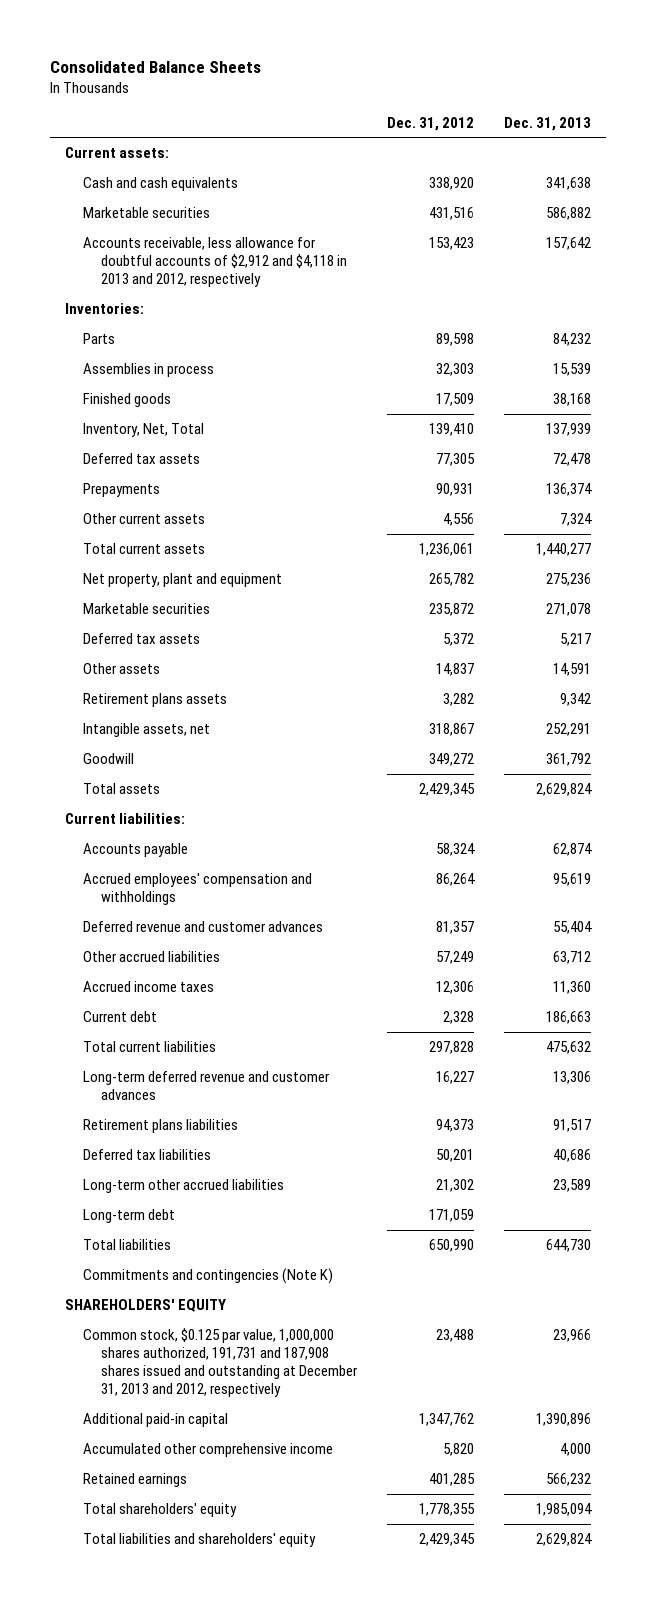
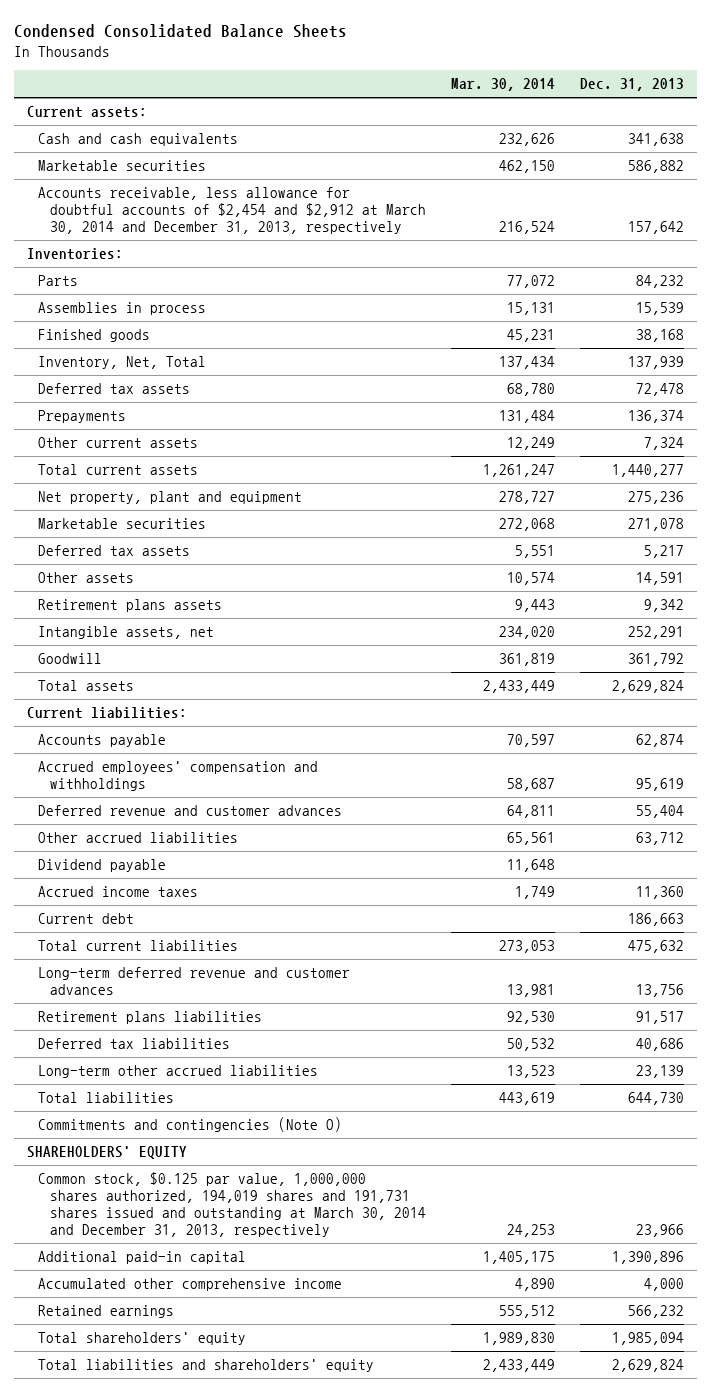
[49,60,261,73] Consolidated Balance Sheets -> [14,24,348,39] Condensed Consolidated Balance Sheets
[387,116,475,131] Dec. 31, 2012 -> none
none -> [451,78,556,92] Mar. 30, 2014
[82,237,347,288] Accounts receivable, less allowance for doubtful accounts of $2,912 and $4,118 in 2013 and 2012, respectively -> [38,187,426,235] Accounts receivable, less allowance for doubtful accounts of $2,454 and $2,912 at March 30, 2014 and December 31, 2013, respectively
none -> [38,859,167,873] Dividend payable
[553,1071,592,1085] 13,306 -> [636,984,685,998] 13,756
[82,1209,175,1224] Long-term debt -> none
[553,1179,592,1193] 23,589 -> [636,1065,685,1079] 23,139
[82,1268,333,1285] Commitments and contingencies (Note K) -> [38,1117,343,1133] Commitments and contingencies (Note O)
[82,1328,358,1398] Common stock, $0.125 par value, 1,000,000 shares authorized, 191,731 and 187,908 shares issued and outstanding at December 31, 2013 and 2012, respectively -> [38,1172,426,1238] Common stock, $0.125 par value, 1,000,000 shares authorized, 194,019 shares and 191,731 shares issued and outstanding at March 30, 2014 and December 31, 2013, respectively

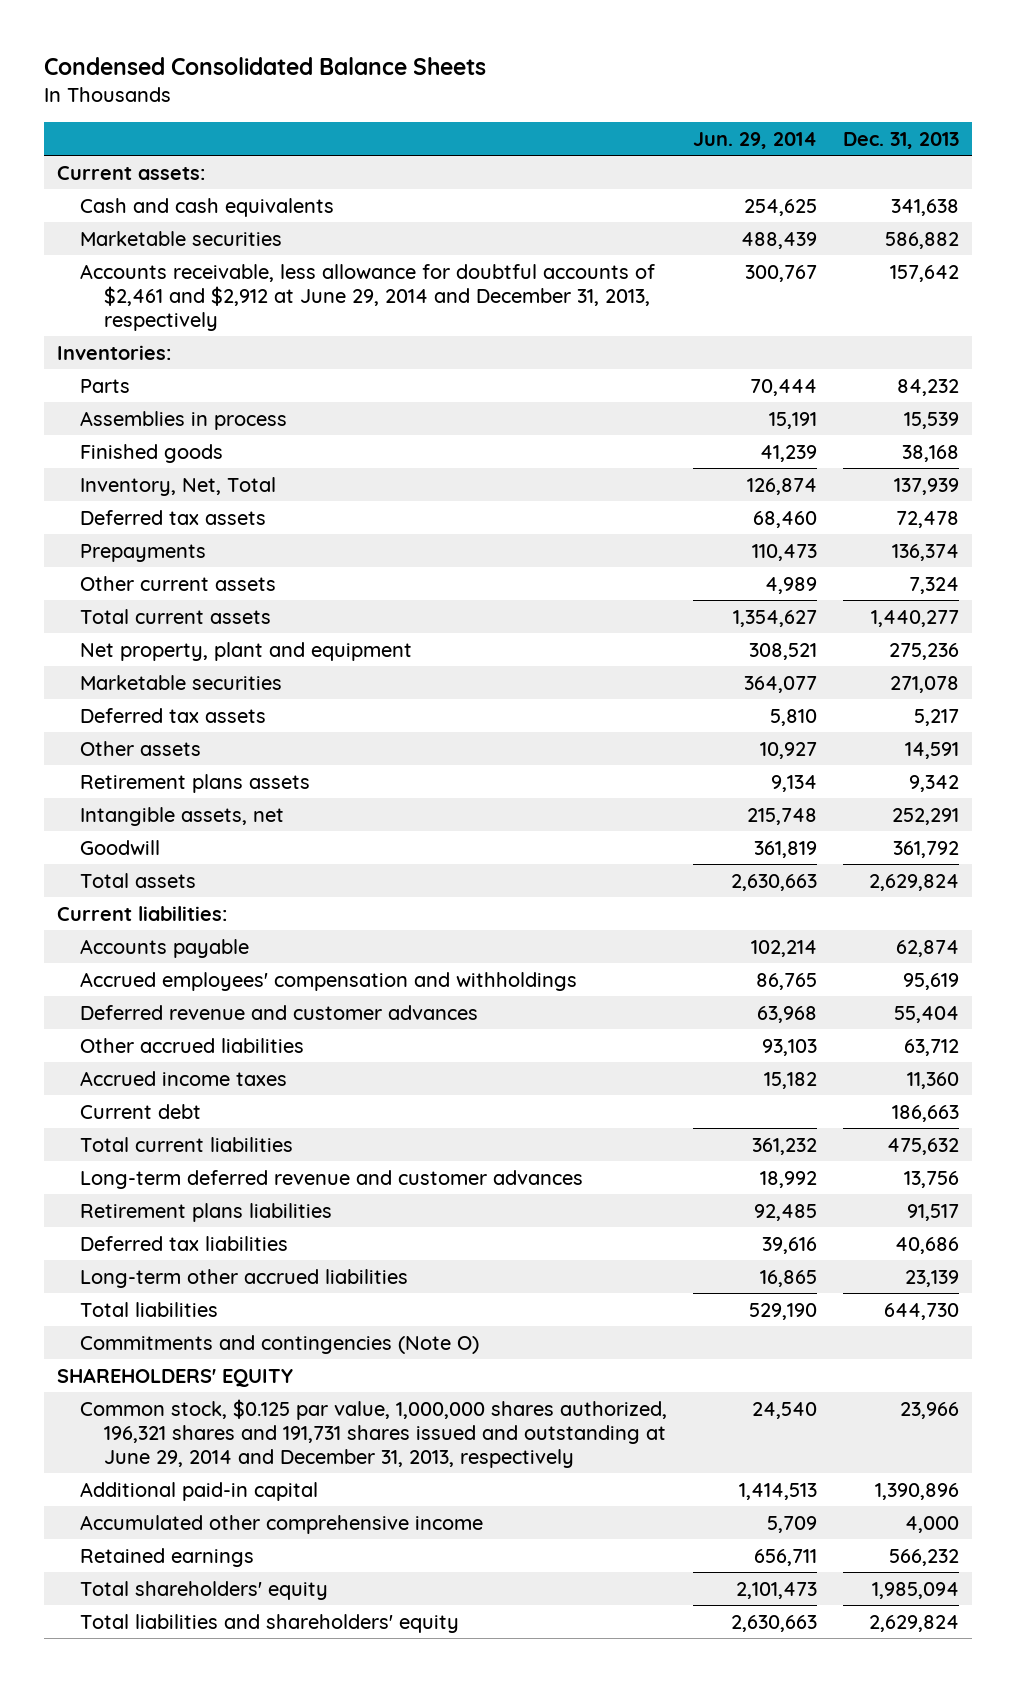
[451,78,556,92] Mar. 30, 2014 -> none
none -> [693,131,818,149] Jun. 29, 2014
[38,187,426,235] Accounts receivable, less allowance for doubtful accounts of $2,454 and $2,912 at March 30, 2014 and December 31, 2013, respectively -> [80,263,656,331] Accounts receivable, less allowance for doubtful accounts of $2,461 and $2,912 at June 29, 2014 and December 31, 2013, respectively
[38,859,167,873] Dividend payable -> none
[38,1172,426,1238] Common stock, $0.125 par value, 1,000,000 shares authorized, 194,019 shares and 191,731 shares issued and outstanding at March 30, 2014 and December 31, 2013, respectively -> [80,1398,668,1468] Common stock, $0.125 par value, 1,000,000 shares authorized, 196,321 shares and 191,731 shares issued and outstanding at June 29, 2014 and December 31, 2013, respectively

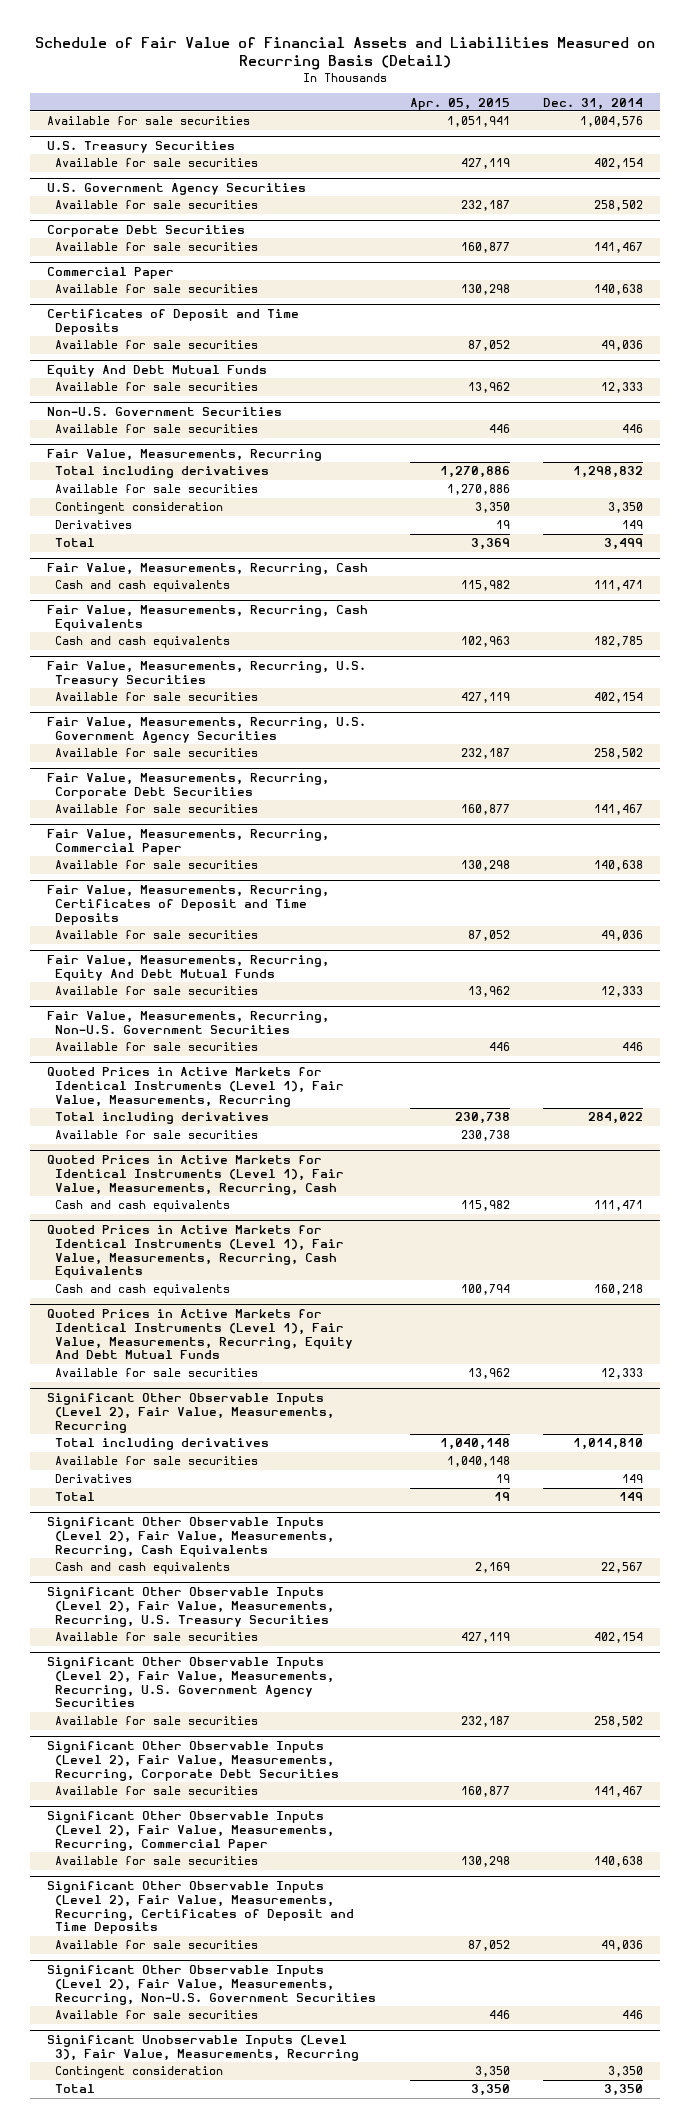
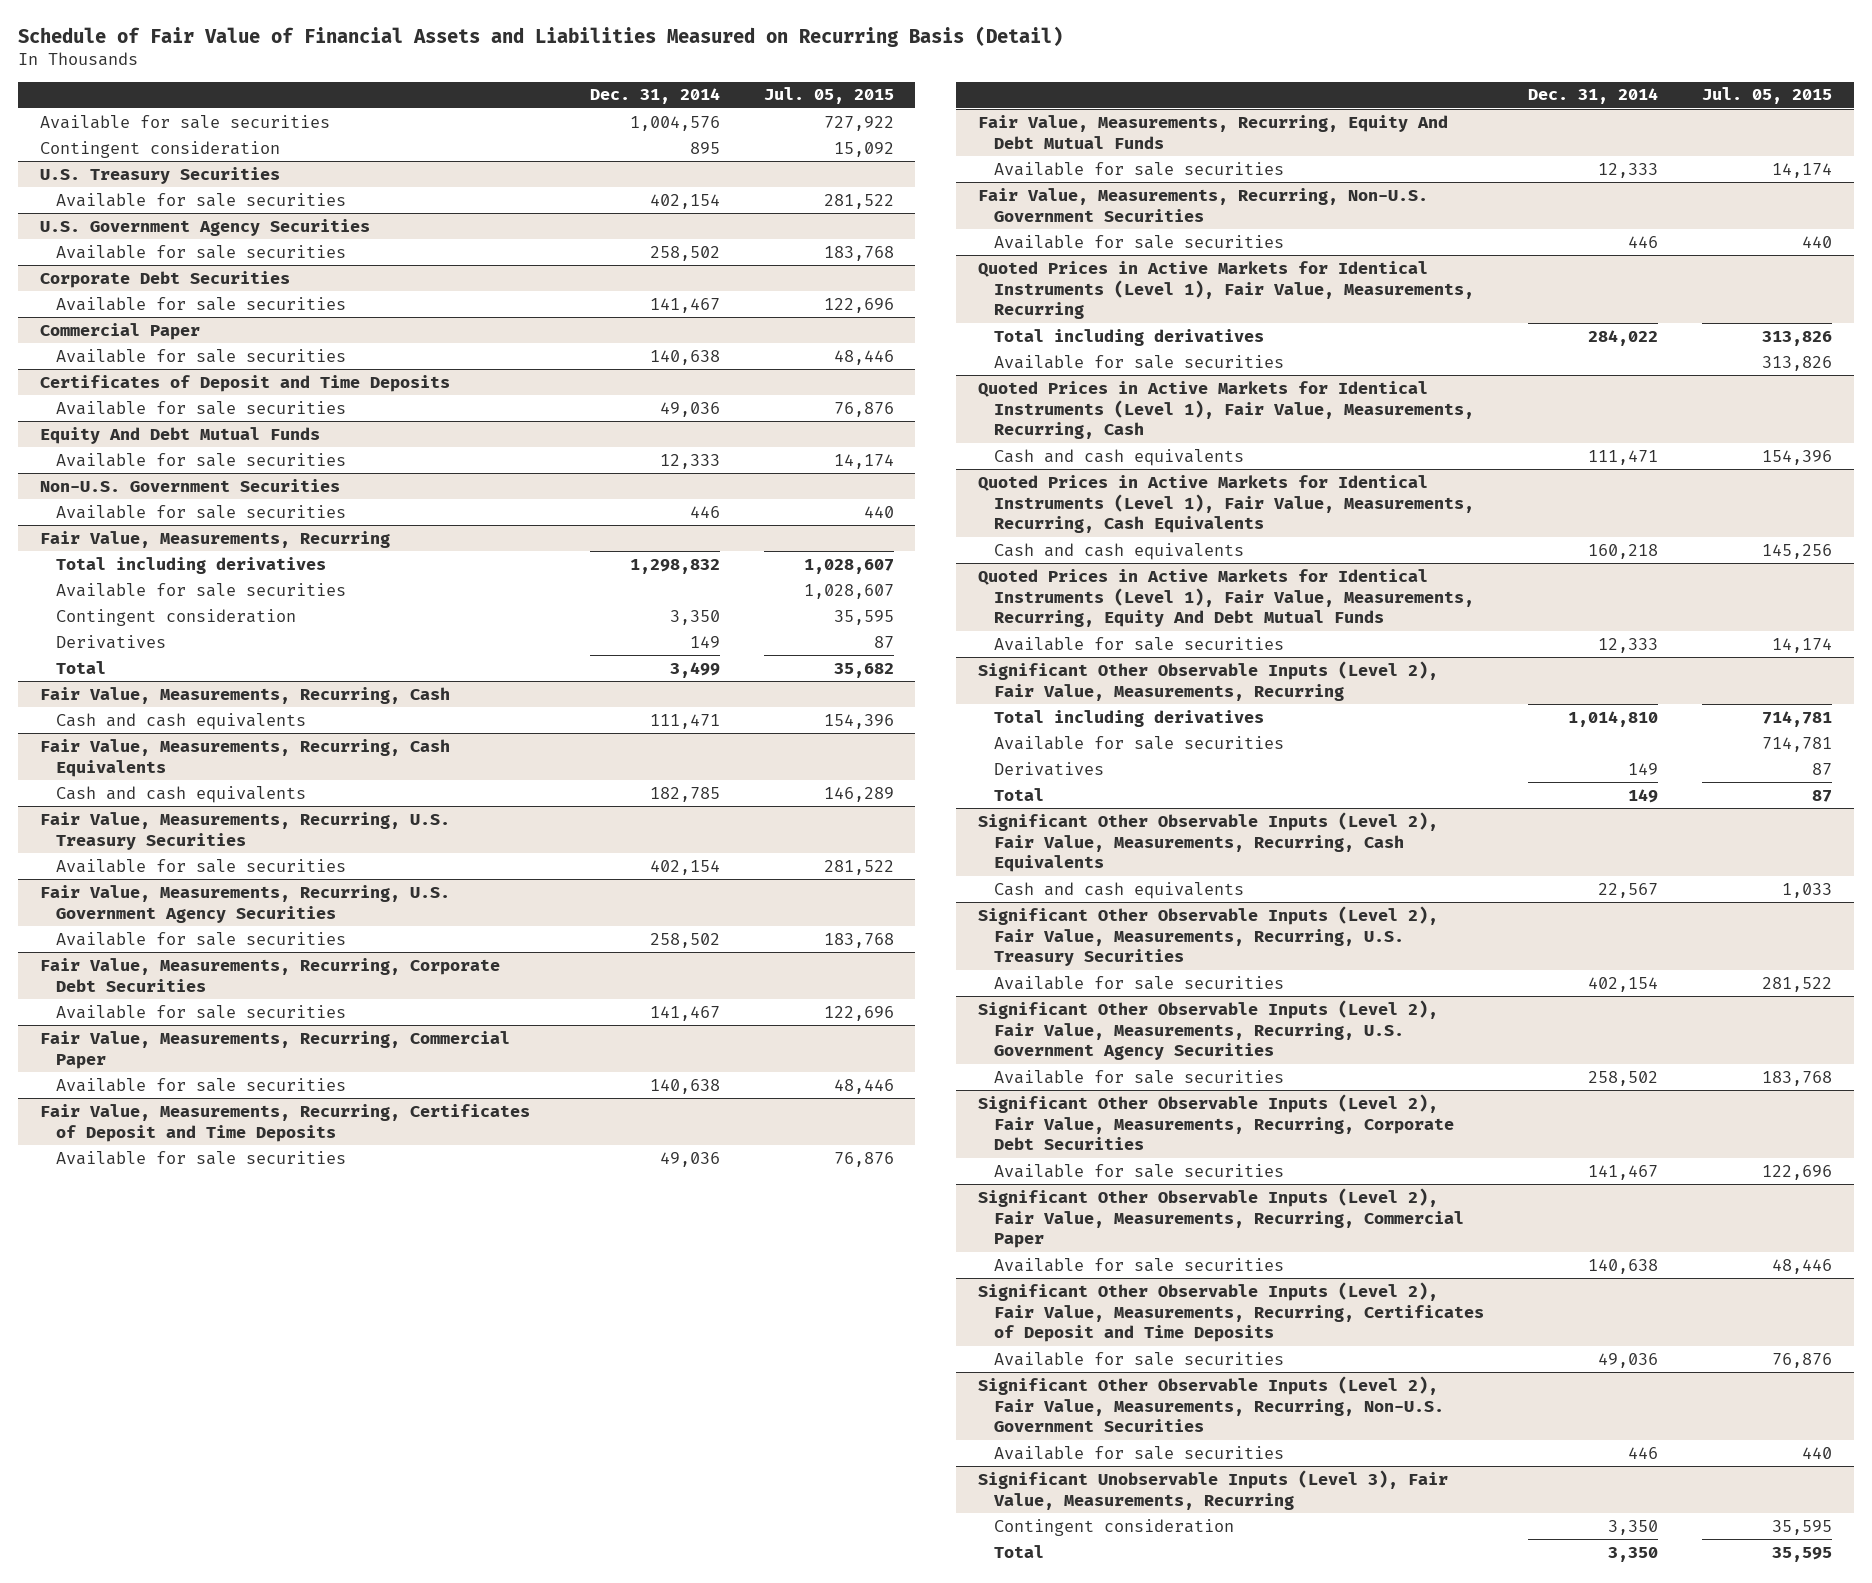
[409,97,510,110] Apr. 05, 2015 -> none
none -> [763,87,894,105] Jul. 05, 2015
none -> [40,140,281,158] Contingent consideration

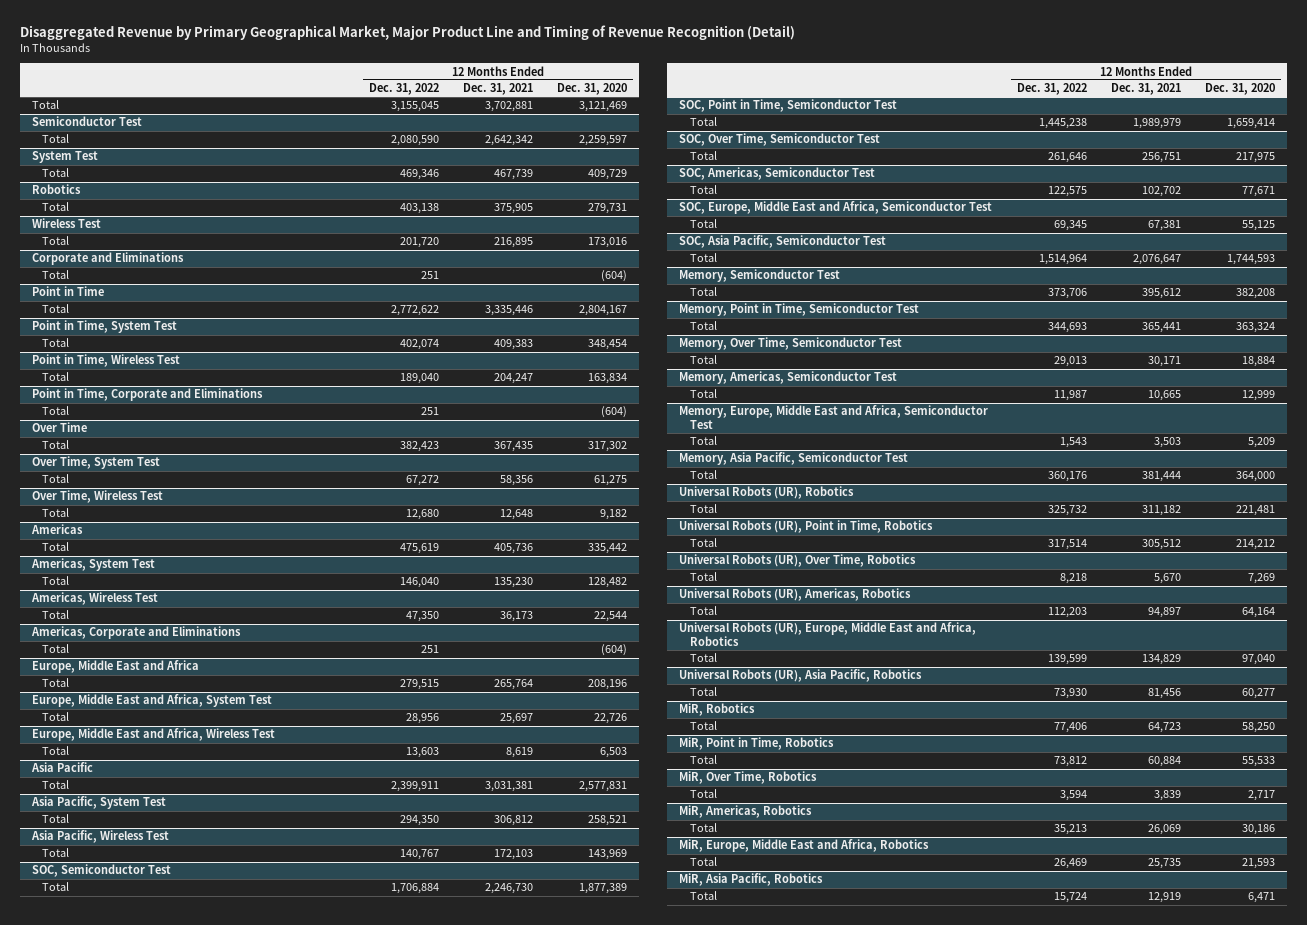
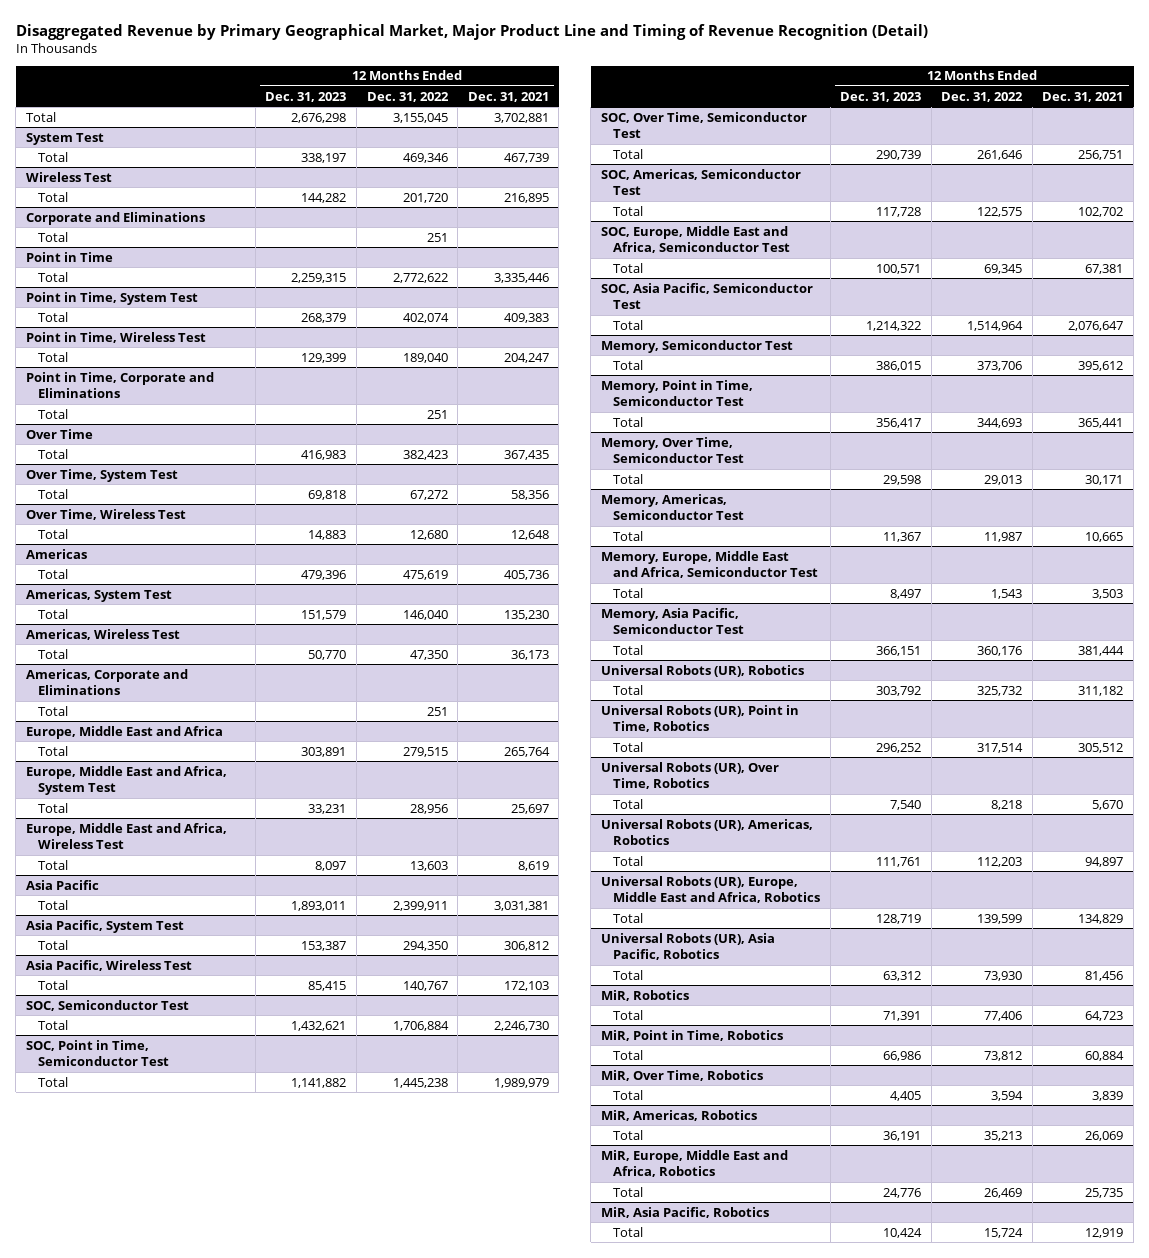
[557,83,628,96] Dec. 31, 2020 -> none
none -> [265,91,347,102] Dec. 31, 2023
[31,116,142,127] Semiconductor Test -> none
[41,134,69,144] Total -> none
[31,184,81,195] Robotics -> none
[41,202,69,212] Total -> none

